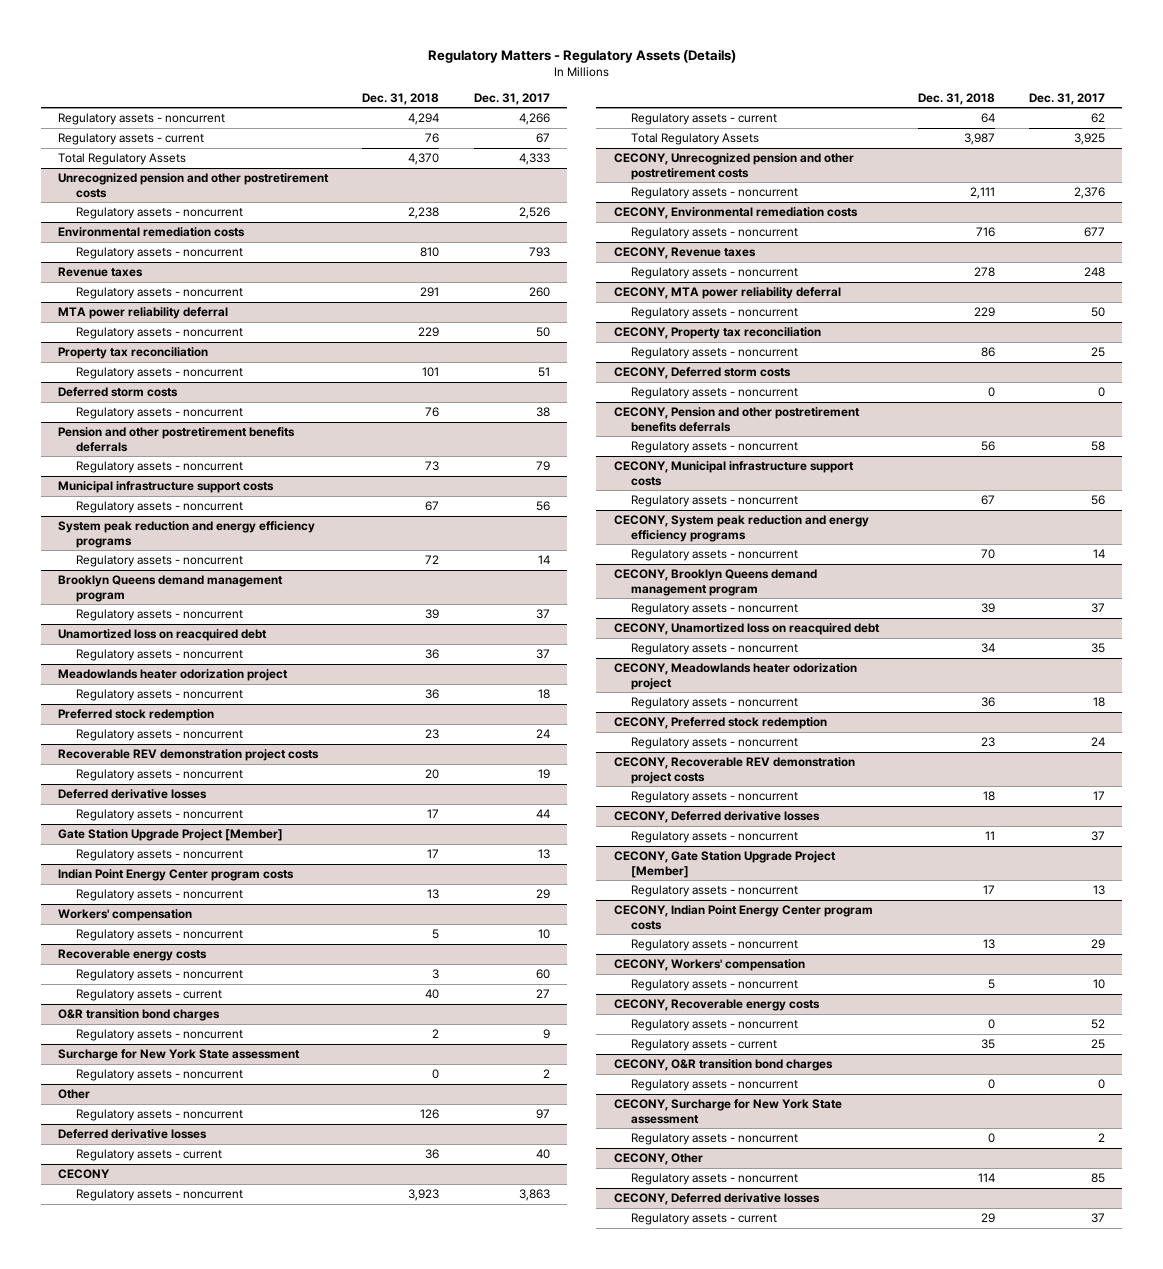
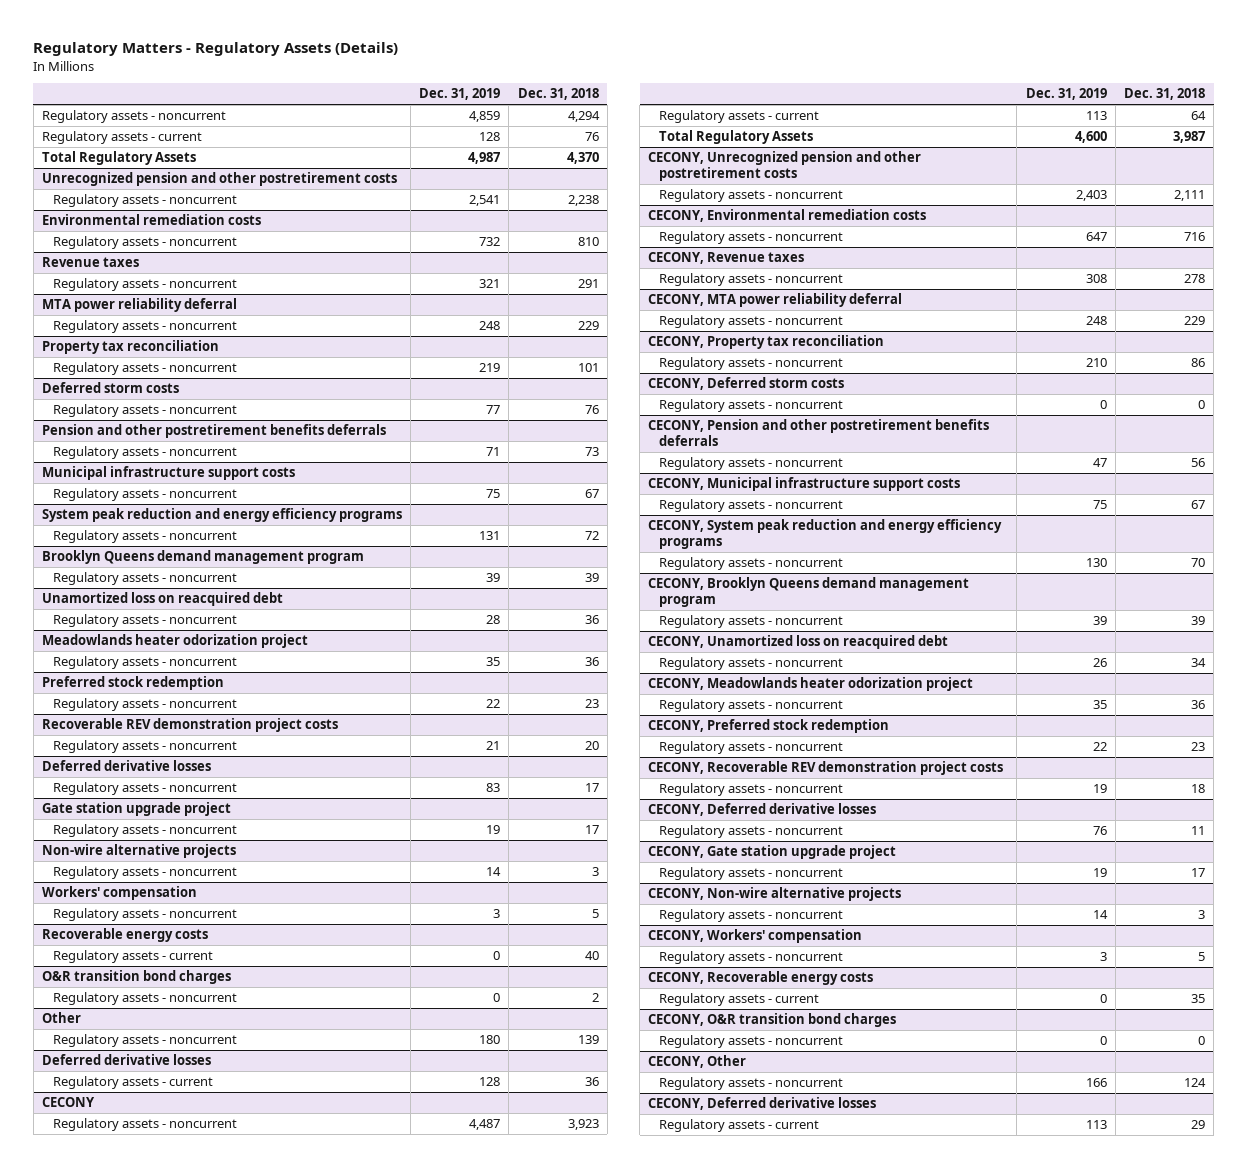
[473,92,550,105] Dec. 31, 2017 -> none
none -> [419,88,501,101] Dec. 31, 2019
[58,829,284,842] Gate Station Upgrade Project [Member] -> [41,802,231,817] Gate station upgrade project
[58,869,295,882] Indian Point Energy Center program costs -> none
none -> [41,844,236,859] Non-wire alternative projects
[427,889,440,900] 13 -> [591,867,599,877] 3
[75,969,243,982] Regulatory assets - noncurrent -> none
[58,1049,301,1062] Surcharge for New York State assessment -> none
[75,1069,243,1082] Regulatory assets - noncurrent -> none
[420,1109,440,1120] 126 -> [577,1035,599,1045] 139
[613,851,836,878] CECONY, Gate Station Upgrade Project [Member] -> [648,845,897,860] CECONY, Gate station upgrade project
[613,905,873,930] CECONY, Indian Point Energy Center program costs -> none
none -> [648,887,902,902] CECONY, Non-wire alternative projects
[982,939,995,950] 13 -> [1198,910,1206,920] 3
[631,1019,799,1032] Regulatory assets - noncurrent -> none
[613,1099,842,1124] CECONY, Surcharge for New York State assessment -> none
[631,1133,799,1146] Regulatory assets - noncurrent -> none
[977,1173,995,1183] 114 -> [1184,1078,1207,1088] 124

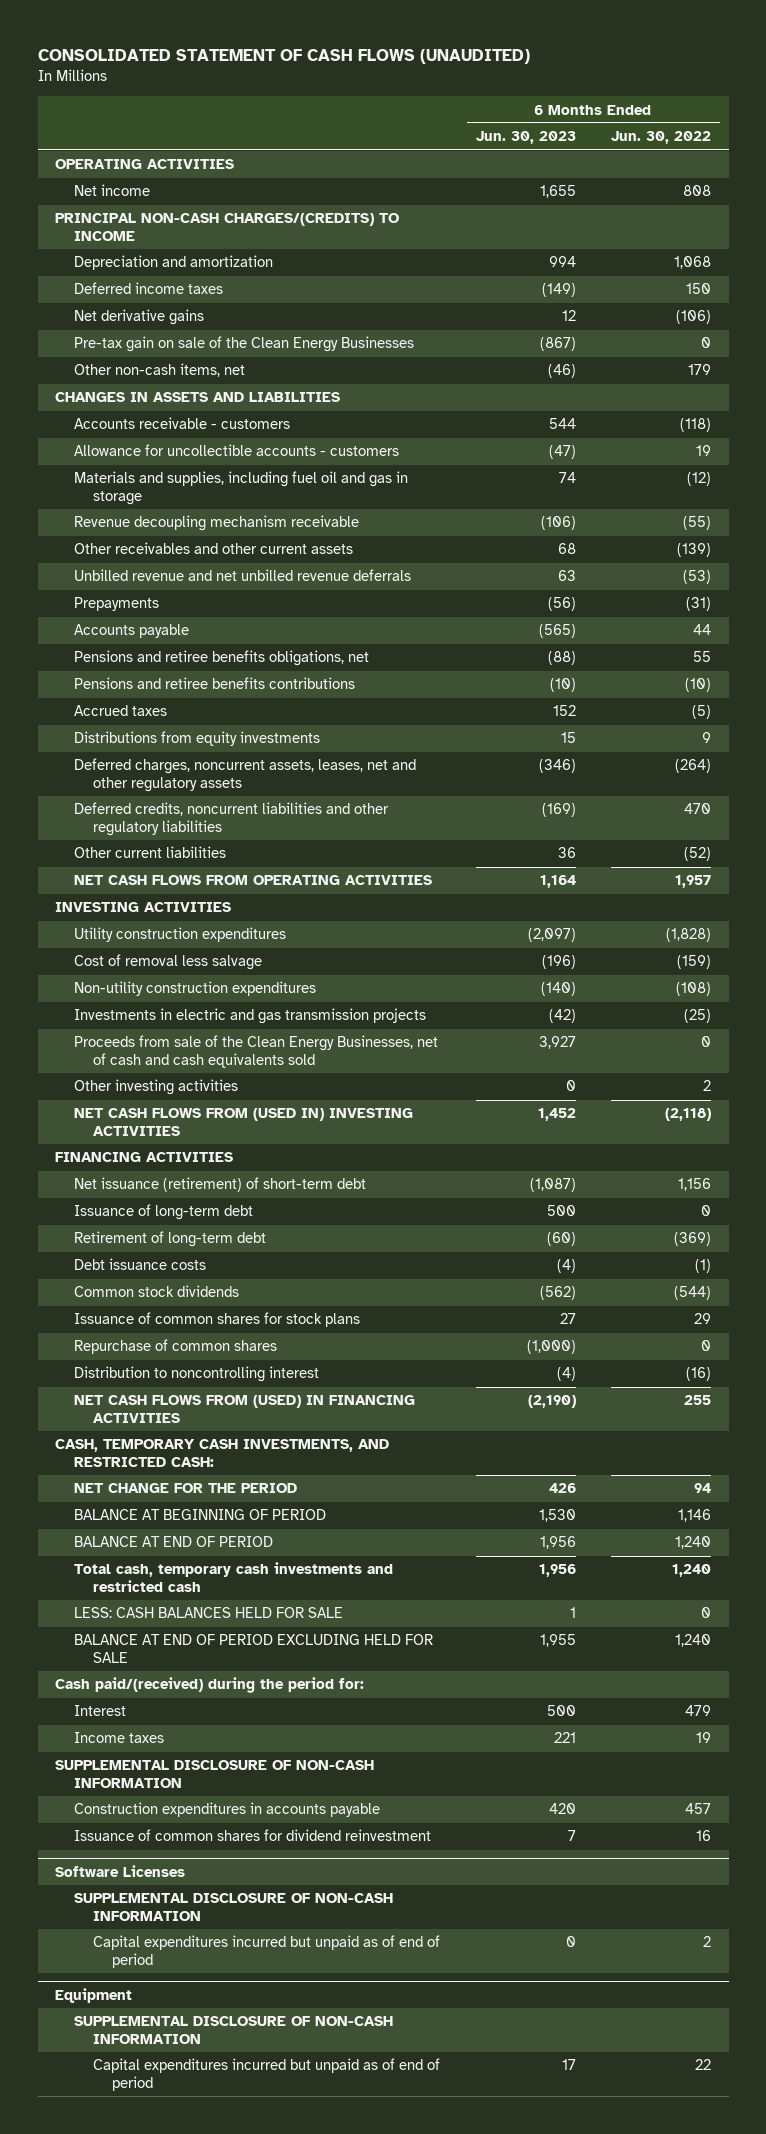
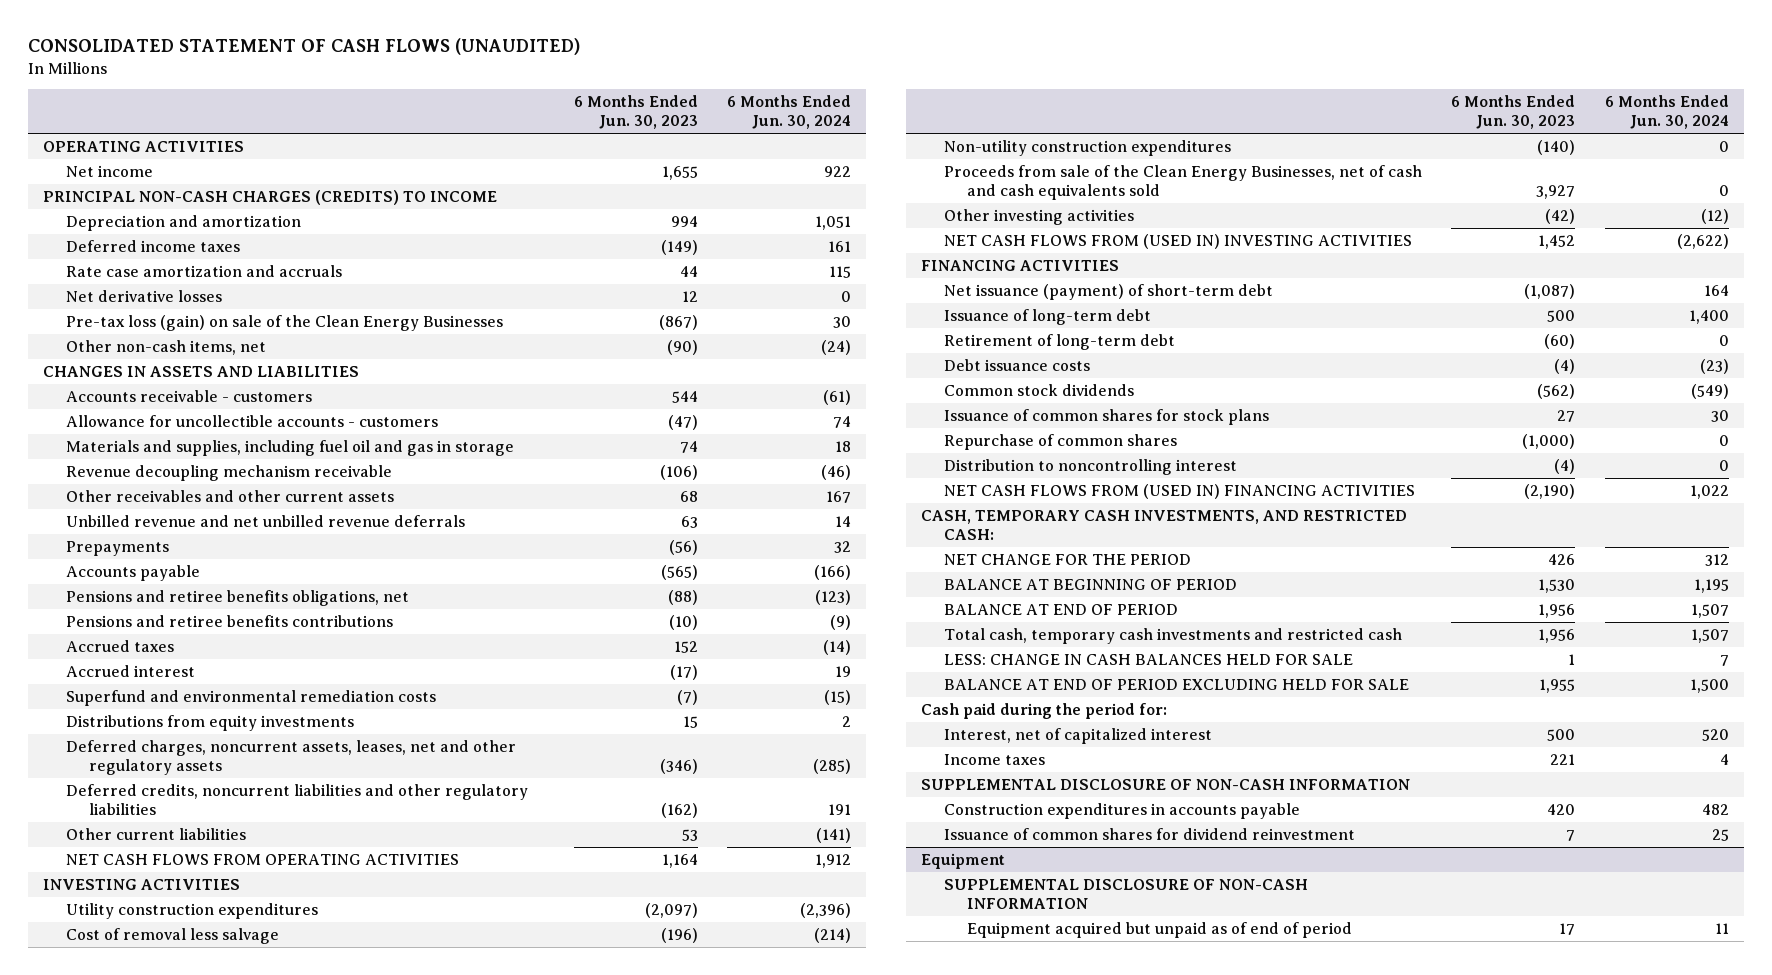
[611,131,712,145] Jun. 30, 2022 -> none
none -> [727,95,852,130] 6 Months Ended Jun. 30, 2024
[55,213,400,241] PRINCIPAL NON-CASH CHARGES/(CREDITS) TO INCOME -> [42,189,497,205] PRINCIPAL NON-CASH CHARGES (CREDITS) TO INCOME
none -> [65,264,342,277] Rate case amortization and accruals
[74,309,205,326] Net derivative gains -> [65,289,222,302] Net derivative losses
[74,336,415,353] Pre-tax gain on sale of the Clean Energy Businesses -> [65,314,503,331] Pre-tax loss (gain) on sale of the Clean Energy Businesses
[547,364,576,379] (46) -> [666,339,698,355] (90)
none -> [65,664,195,677] Accrued interest
none -> [65,689,436,706] Superfund and environmental remediation costs
[541,803,576,818] (169) -> [660,802,698,818] (162)
[557,847,576,859] 36 -> [681,828,698,841] 53
[74,1008,427,1025] Investments in electric and gas transmission projects -> none
[565,1080,576,1092] 0 -> [1545,208,1576,224] (42)
[74,1177,367,1193] Net issuance (retirement) of short-term debt -> [943,283,1273,300] Net issuance (payment) of short-term debt
[74,1395,416,1423] NET CASH FLOWS FROM (USED) IN FINANCING ACTIVITIES -> [943,483,1415,499] NET CASH FLOWS FROM (USED IN) FINANCING ACTIVITIES
[74,1607,344,1619] LESS: CASH BALANCES HELD FOR SALE -> [943,653,1353,665] LESS: CHANGE IN CASH BALANCES HELD FOR SALE
[55,1677,365,1694] Cash paid/(received) during the period for: -> [920,702,1167,719] Cash paid during the period for:
[74,1705,127,1717] Interest -> [943,727,1212,744] Interest, net of capitalized interest
[55,1865,186,1878] Software Licenses -> none
[74,1893,394,1921] SUPPLEMENTAL DISCLOSURE OF NON-CASH INFORMATION -> none
[93,1935,441,1968] Capital expenditures incurred but unpaid as of end of period -> none
[93,2058,441,2091] Capital expenditures incurred but unpaid as of end of period -> [966,921,1352,938] Equipment acquired but unpaid as of end of period

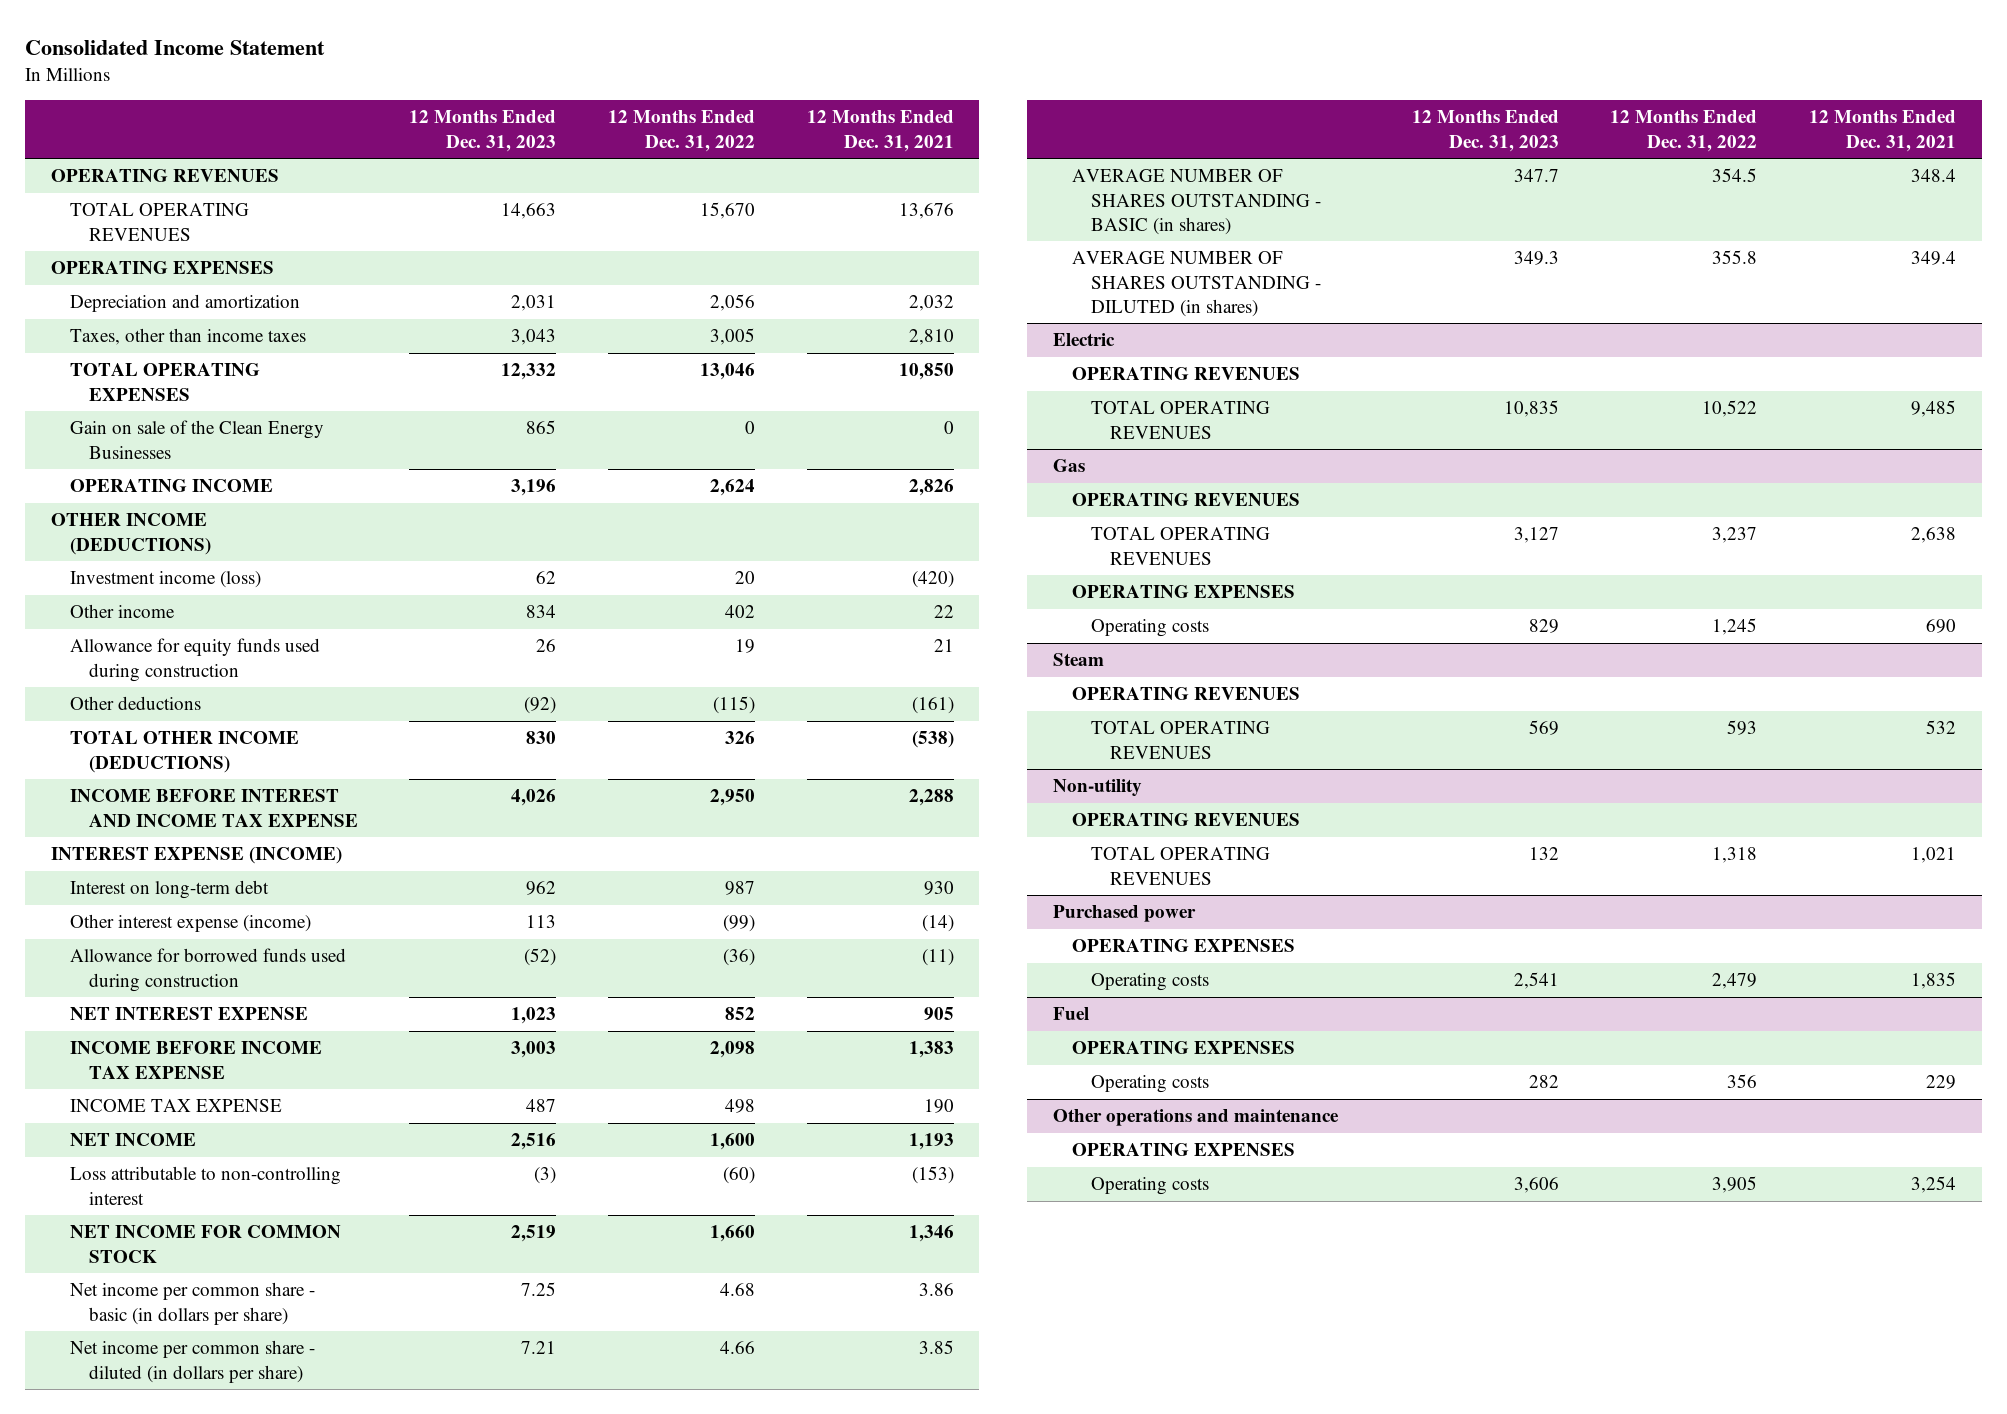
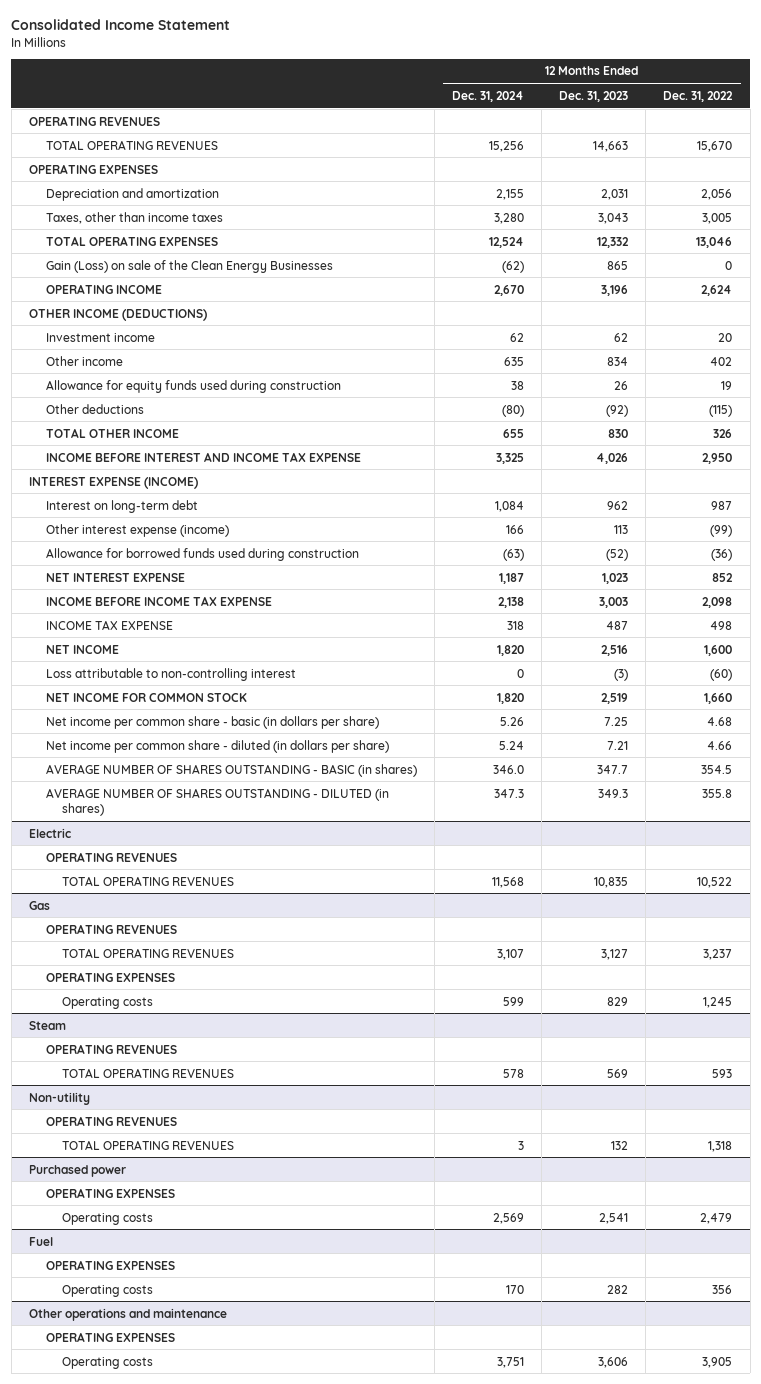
[806,110,954,152] 12 Months Ended Dec. 31, 2021 -> none
none -> [451,90,524,102] Dec. 31, 2024
[69,420,324,459] Gain on sale of the Clean Energy Businesses -> [45,259,333,273] Gain (Loss) on sale of the Clean Energy Businesses
[69,571,261,589] Investment income (loss) -> [45,332,155,342] Investment income
[69,731,299,773] TOTAL OTHER INCOME (DEDUCTIONS) -> [45,427,179,438] TOTAL OTHER INCOME

